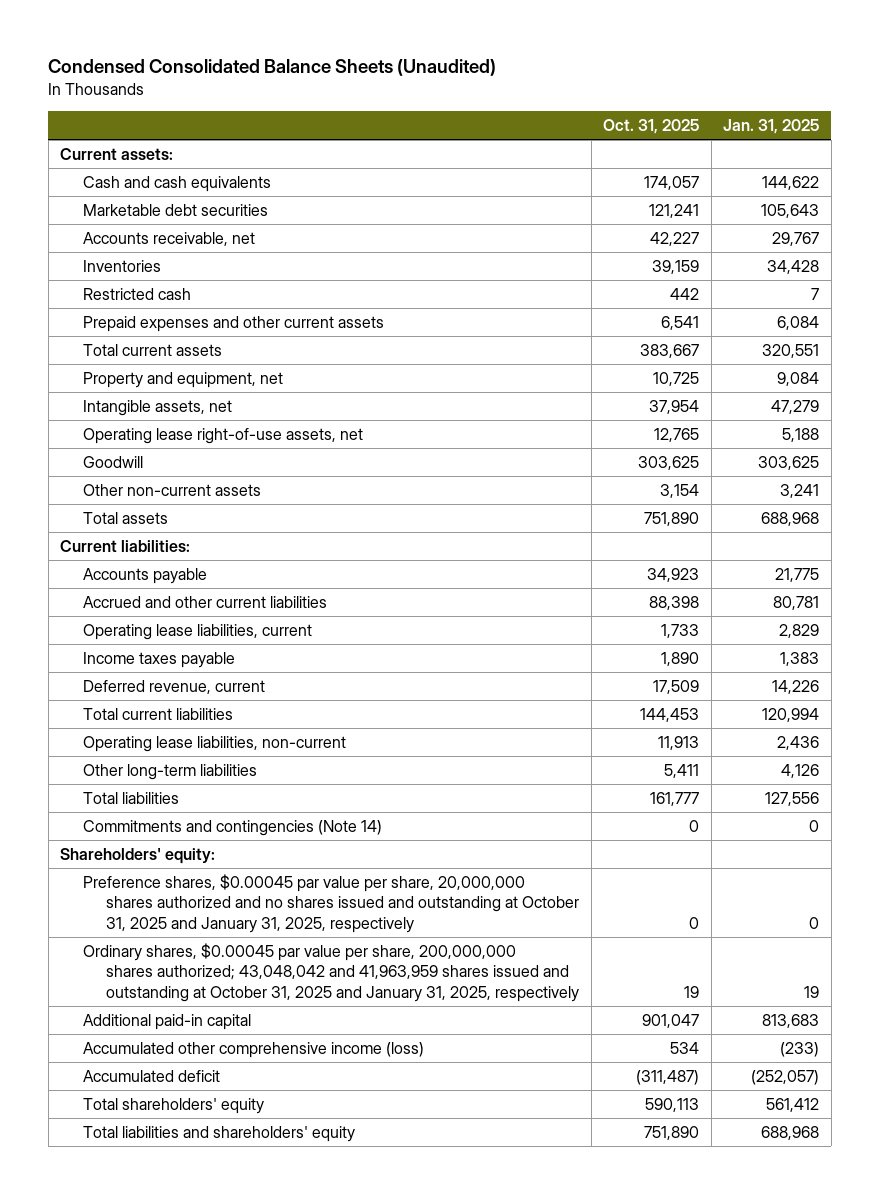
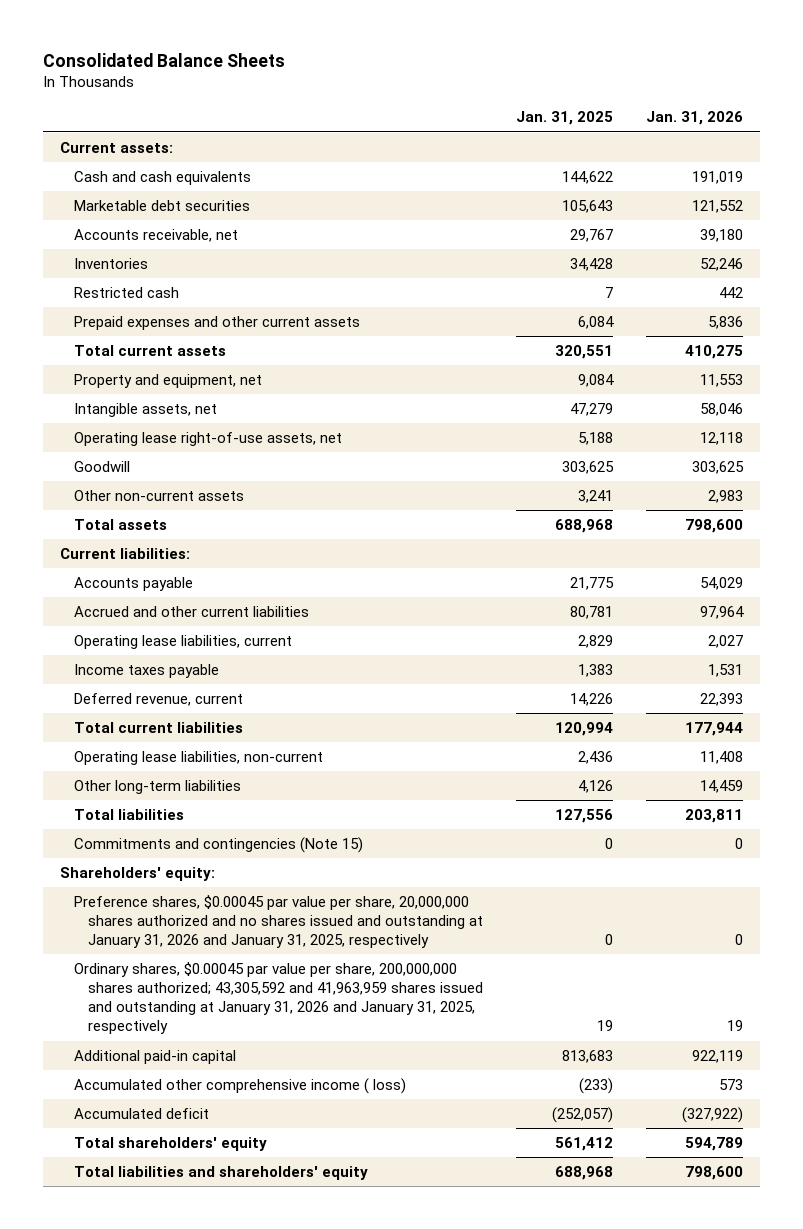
[48,59,497,77] Condensed Consolidated Balance Sheets (Unaudited) -> [43,52,286,67] Consolidated Balance Sheets
[603,119,700,135] Oct. 31, 2025 -> none
none -> [646,111,744,126] Jan. 31, 2026
[83,819,383,836] Commitments and contingencies (Note 14) -> [74,836,364,853] Commitments and contingencies (Note 15)
[83,873,580,933] Preference shares, $0.00045 par value per share, 20,000,000 shares authorized and no shares issued and outstanding at October 31, 2025 and January 31, 2025, respectively -> [74,894,484,949] Preference shares, $0.00045 par value per share, 20,000,000 shares authorized and no shares issued and outstanding at January 31, 2026 and January 31, 2025, respectively
[83,942,580,1002] Ordinary shares, $0.00045 par value per share, 200,000,000 shares authorized; 43,048,042 and 41,963,959 shares issued and outstanding at October 31, 2025 and January 31, 2025, respectively -> [74,961,484,1035] Ordinary shares, $0.00045 par value per share, 200,000,000 shares authorized; 43,305,592 and 41,963,959 shares issued and outstanding at January 31, 2026 and January 31, 2025, respectively
[83,1041,425,1058] Accumulated other comprehensive income (loss) -> [74,1077,407,1094] Accumulated other comprehensive income ( loss)

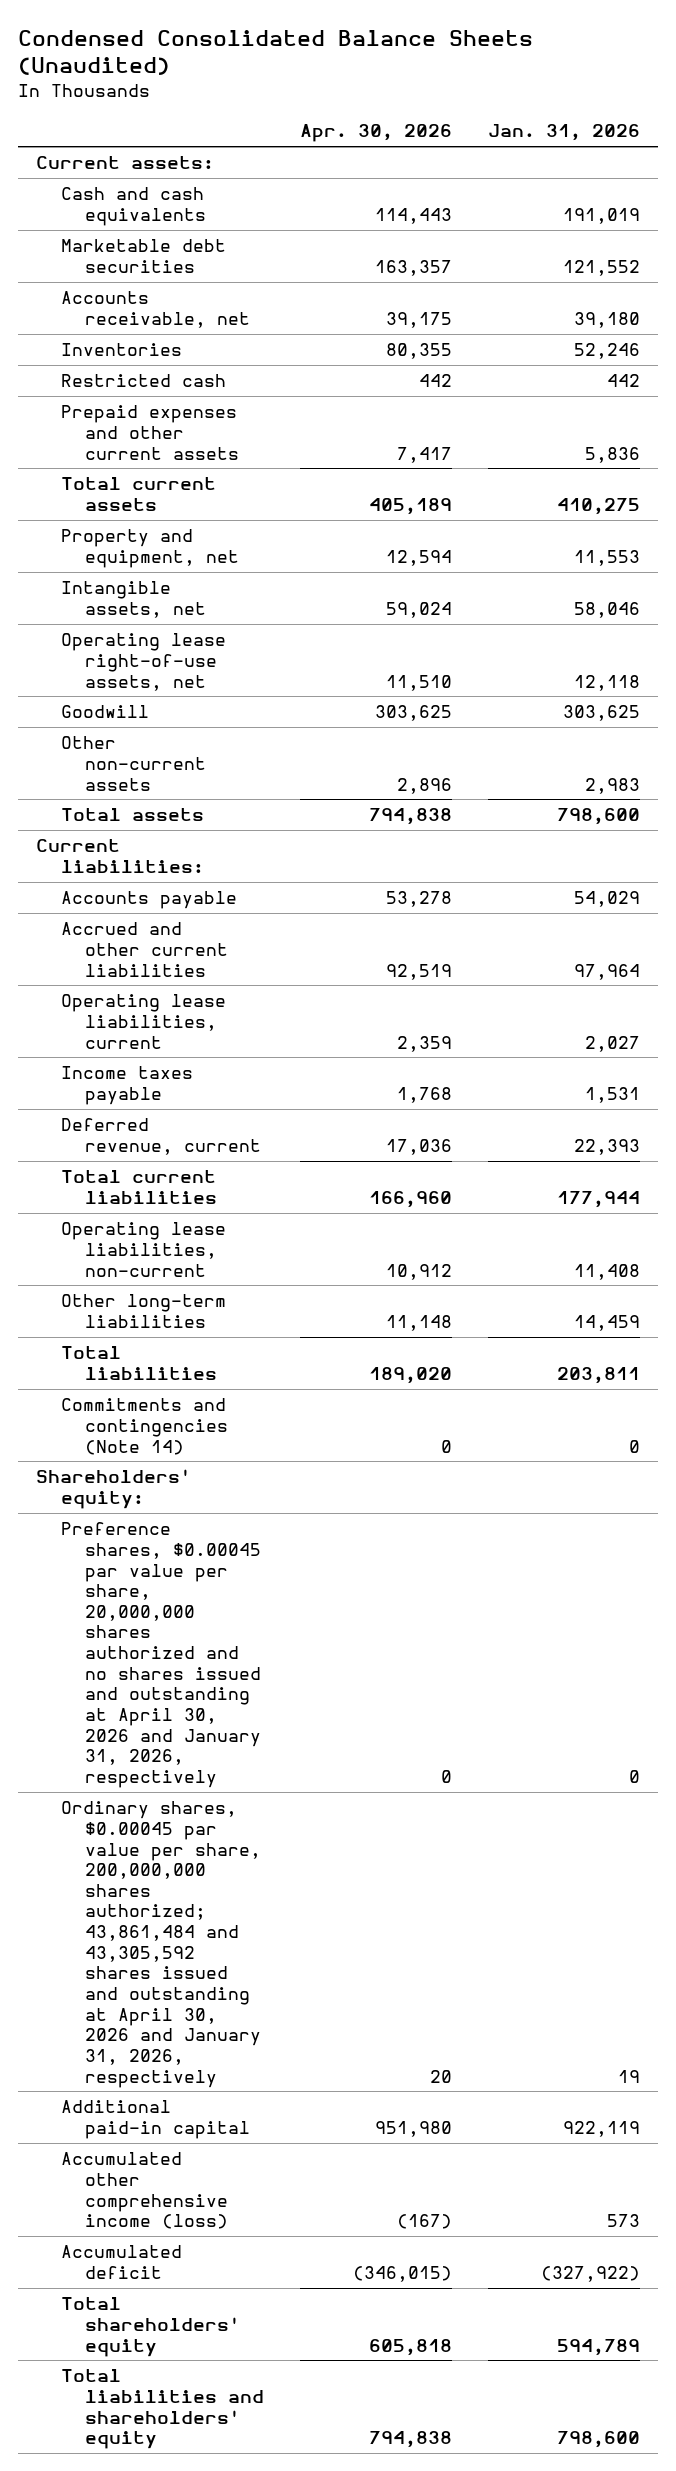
[43,52,286,67] Consolidated Balance Sheets -> [18,29,534,76] Condensed Consolidated Balance Sheets (Unaudited)
[516,111,614,126] Jan. 31, 2025 -> none
none -> [300,124,453,143] Apr. 30, 2026
[74,836,364,853] Commitments and contingencies (Note 15) -> [60,1398,229,1455] Commitments and contingencies (Note 14)
[74,894,484,949] Preference shares, $0.00045 par value per share, 20,000,000 shares authorized and no shares issued and outstanding at January 31, 2026 and January 31, 2025, respectively -> [60,1522,262,1789] Preference shares, $0.00045 par value per share, 20,000,000 shares authorized and no shares issued and outstanding at April 30, 2026 and January 31, 2026, respectively
[74,961,484,1035] Ordinary shares, $0.00045 par value per share, 200,000,000 shares authorized; 43,305,592 and 41,963,959 shares issued and outstanding at January 31, 2026 and January 31, 2025, respectively -> [60,1801,262,2088] Ordinary shares, $0.00045 par value per share, 200,000,000 shares authorized; 43,861,484 and 43,305,592 shares issued and outstanding at April 30, 2026 and January 31, 2026, respectively
[74,1077,407,1094] Accumulated other comprehensive income ( loss) -> [60,2152,229,2230] Accumulated other comprehensive income (loss)

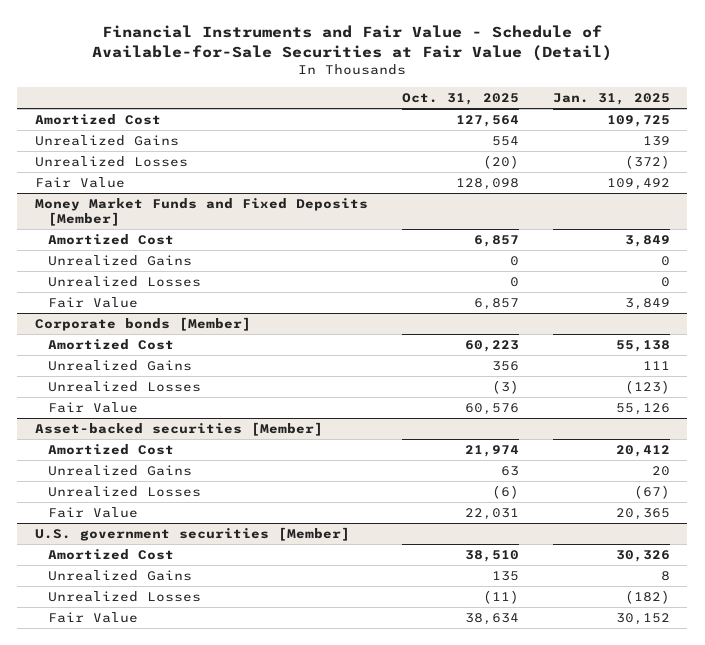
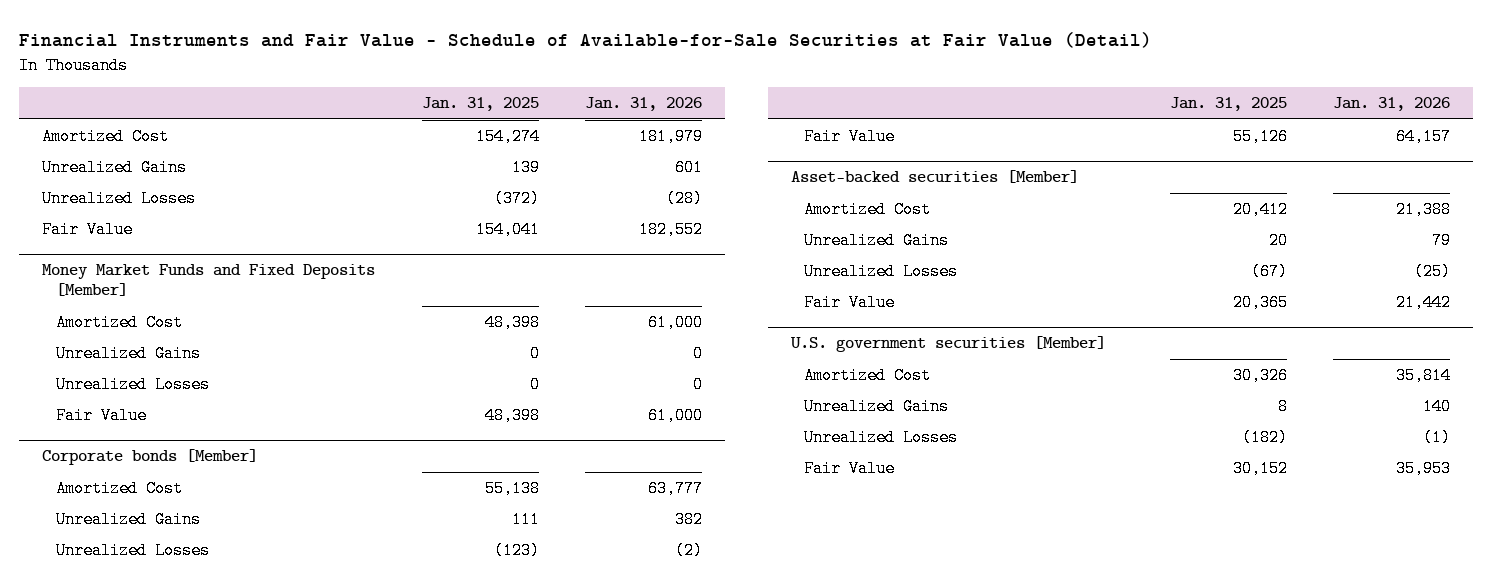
[401,93,519,106] Oct. 31, 2025 -> none
none -> [584,97,702,112] Jan. 31, 2026
[607,115,671,128] 109,725 -> [475,127,540,145] 154,274
[607,178,671,191] 109,492 -> [475,220,540,238] 154,041
[625,235,671,248] 3,849 -> [484,313,540,331] 48,398
[625,298,671,311] 3,849 -> [484,406,540,424] 48,398

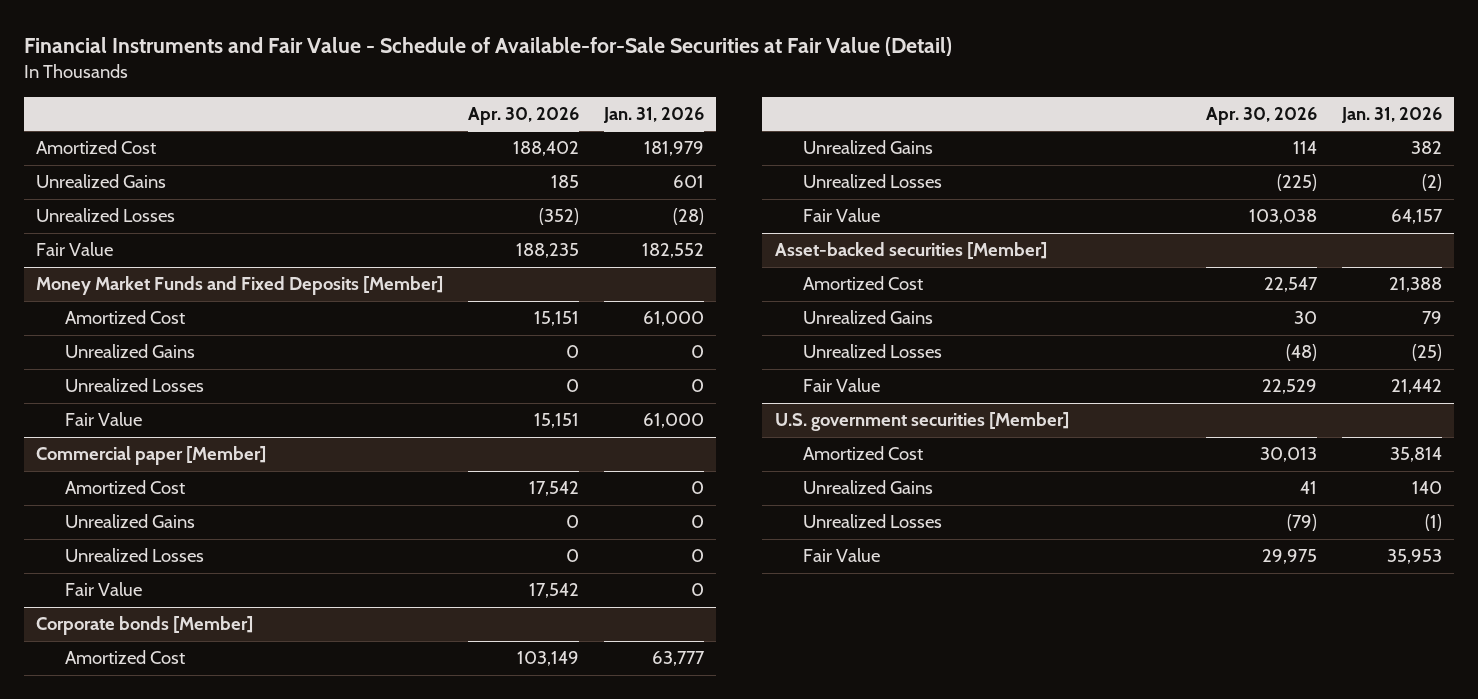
[421,97,539,112] Jan. 31, 2025 -> none
none -> [468,106,580,125] Apr. 30, 2026
none -> [36,446,267,466] Commercial paper [Member]
none -> [65,480,186,495] Amortized Cost
none -> [65,514,196,529] Unrealized Gains
none -> [65,548,205,563] Unrealized Losses
none -> [65,582,143,597] Fair Value

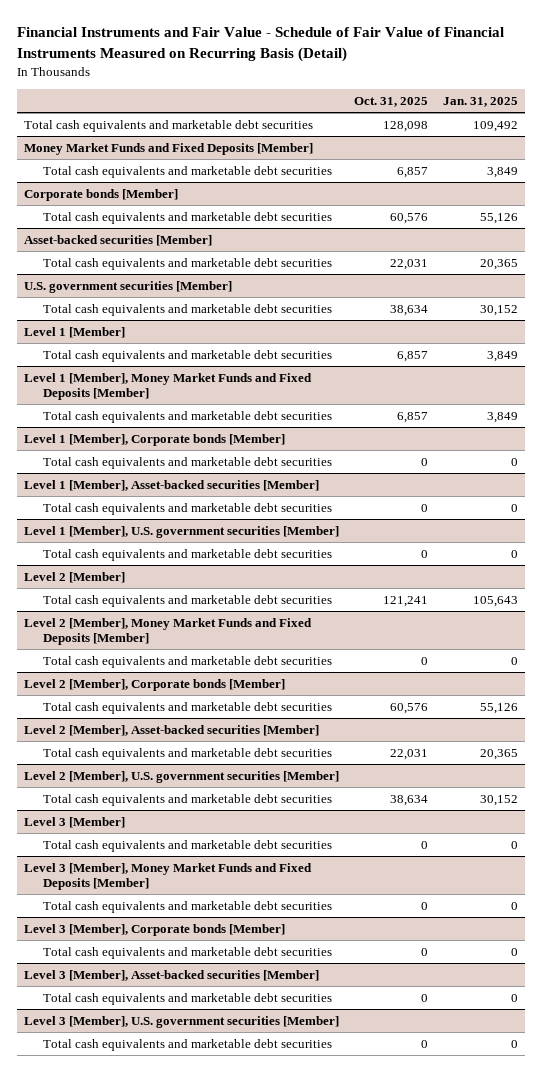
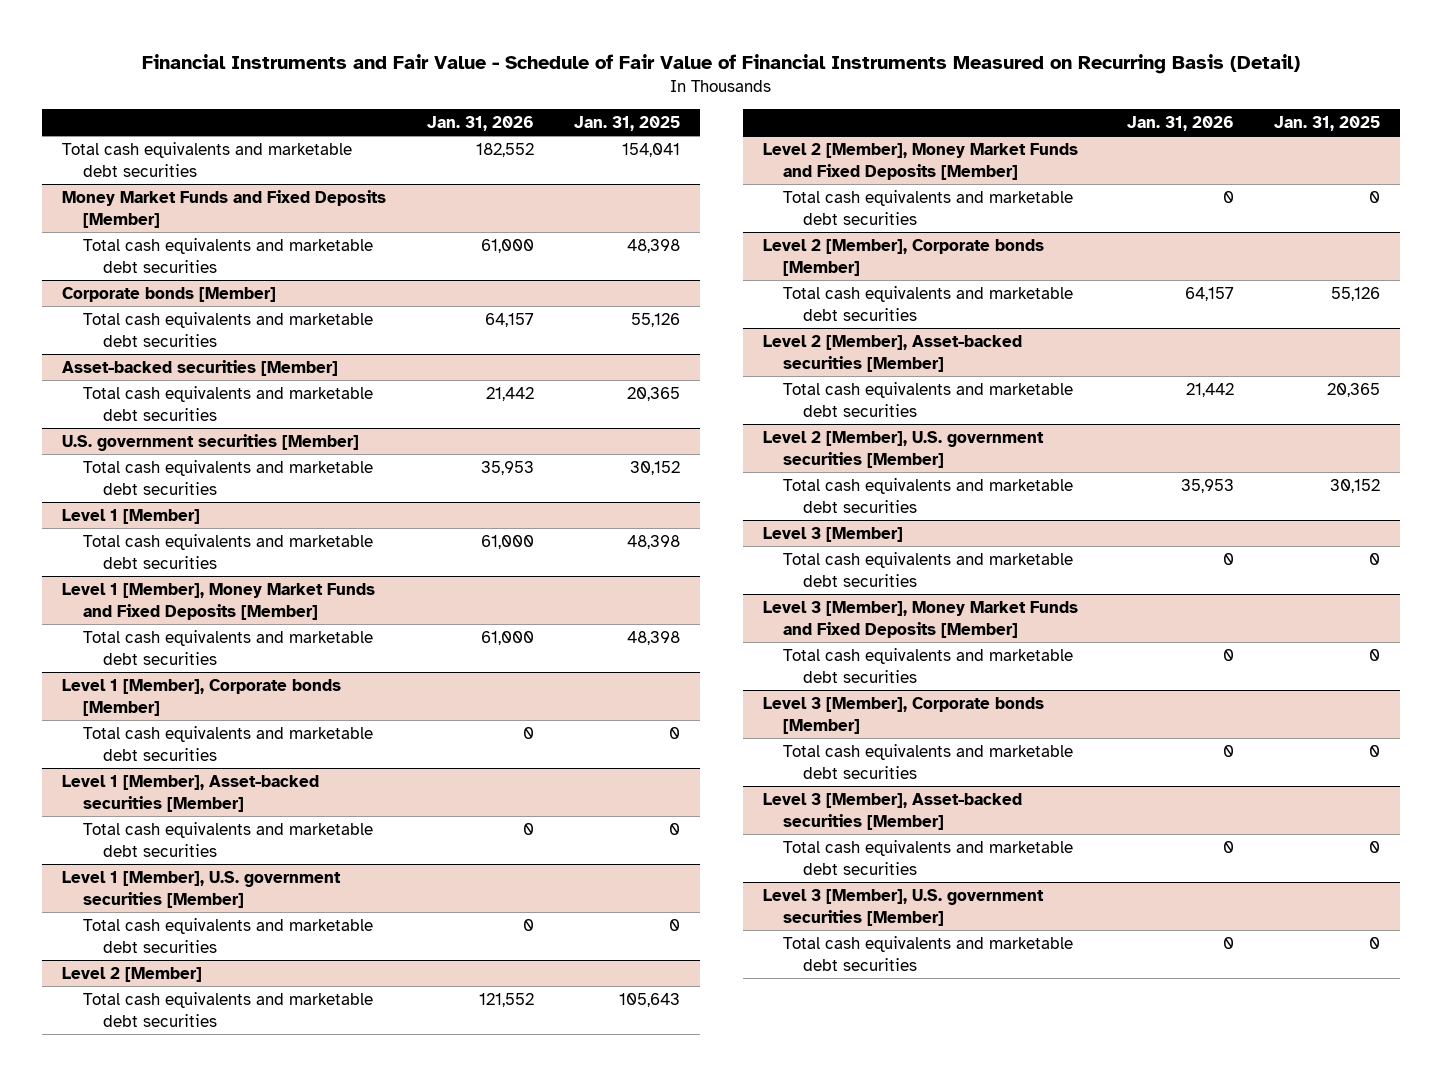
[353,97,428,108] Oct. 31, 2025 -> none
none -> [426,115,534,131] Jan. 31, 2026
[472,120,518,132] 109,492 -> [621,143,680,158] 154,041
[486,166,518,178] 3,849 -> [626,239,680,254] 48,398
[486,350,518,362] 3,849 -> [626,535,680,550] 48,398
[486,411,518,423] 3,849 -> [626,631,680,646] 48,398

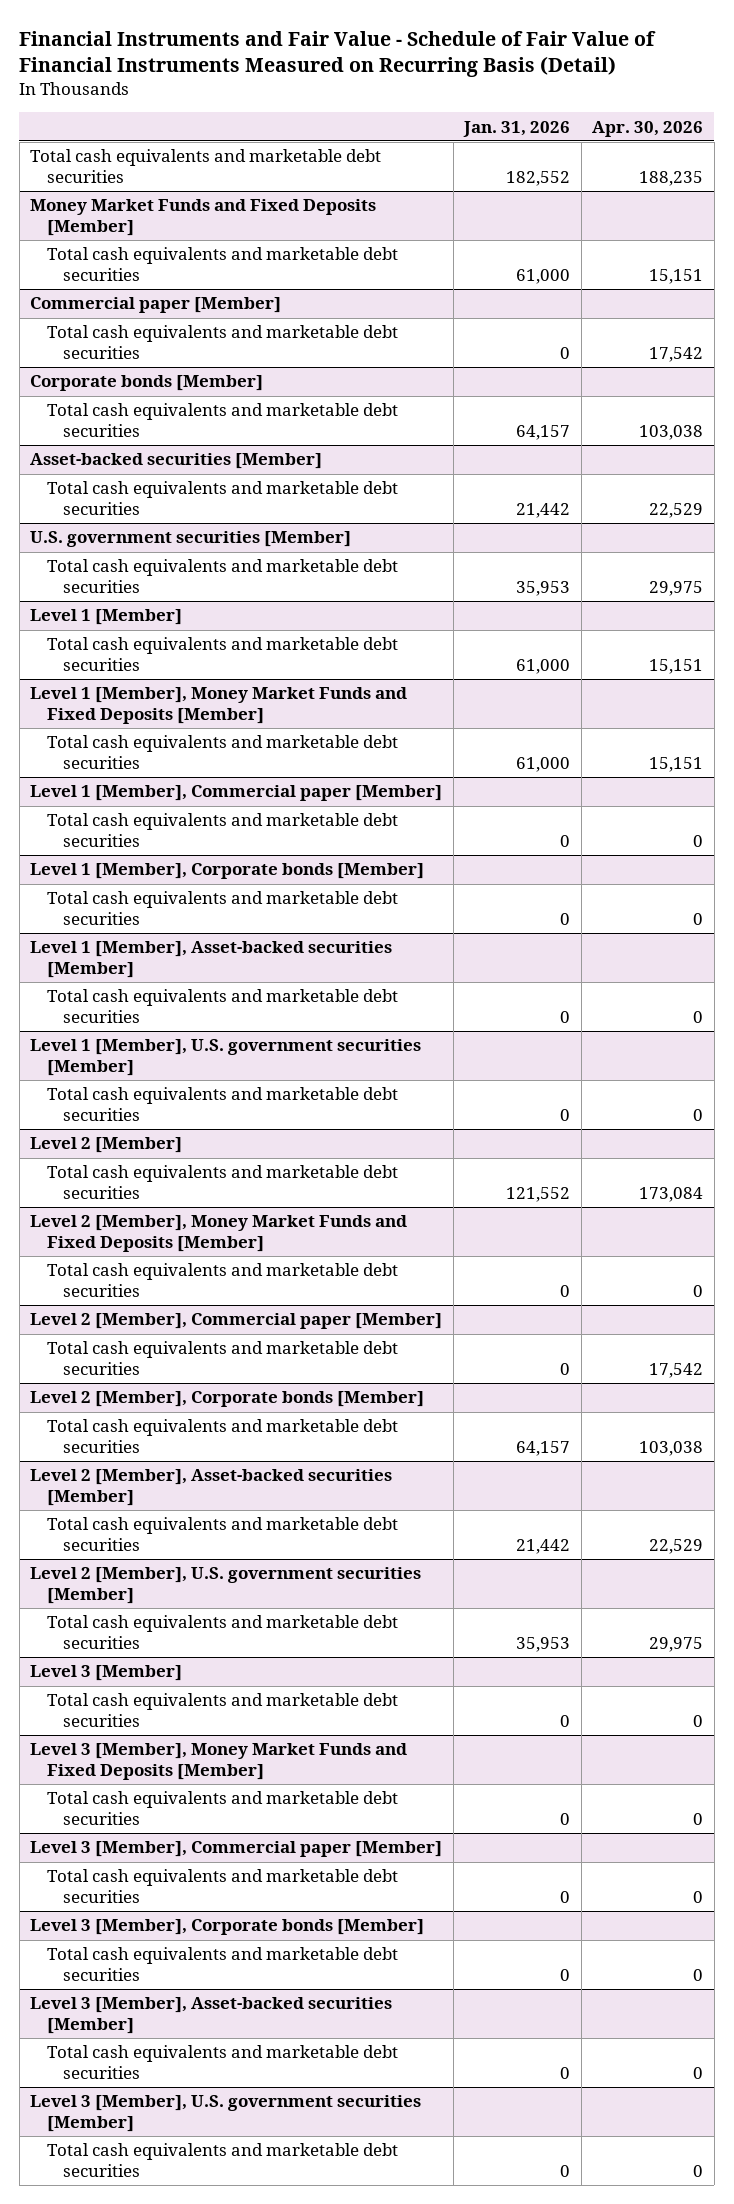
[573,115,680,131] Jan. 31, 2025 -> none
none -> [592,120,704,137] Apr. 30, 2026
none -> [30,297,282,314] Commercial paper [Member]
none -> [46,325,398,359] Total cash equivalents and marketable debt securities
none -> [30,785,443,802] Level 1 [Member], Commercial paper [Member]
none -> [46,813,398,847] Total cash equivalents and marketable debt securities
none -> [30,1313,443,1330] Level 2 [Member], Commercial paper [Member]
none -> [46,1341,398,1375] Total cash equivalents and marketable debt securities
none -> [30,1841,443,1858] Level 3 [Member], Commercial paper [Member]
none -> [46,1869,398,1903] Total cash equivalents and marketable debt securities

